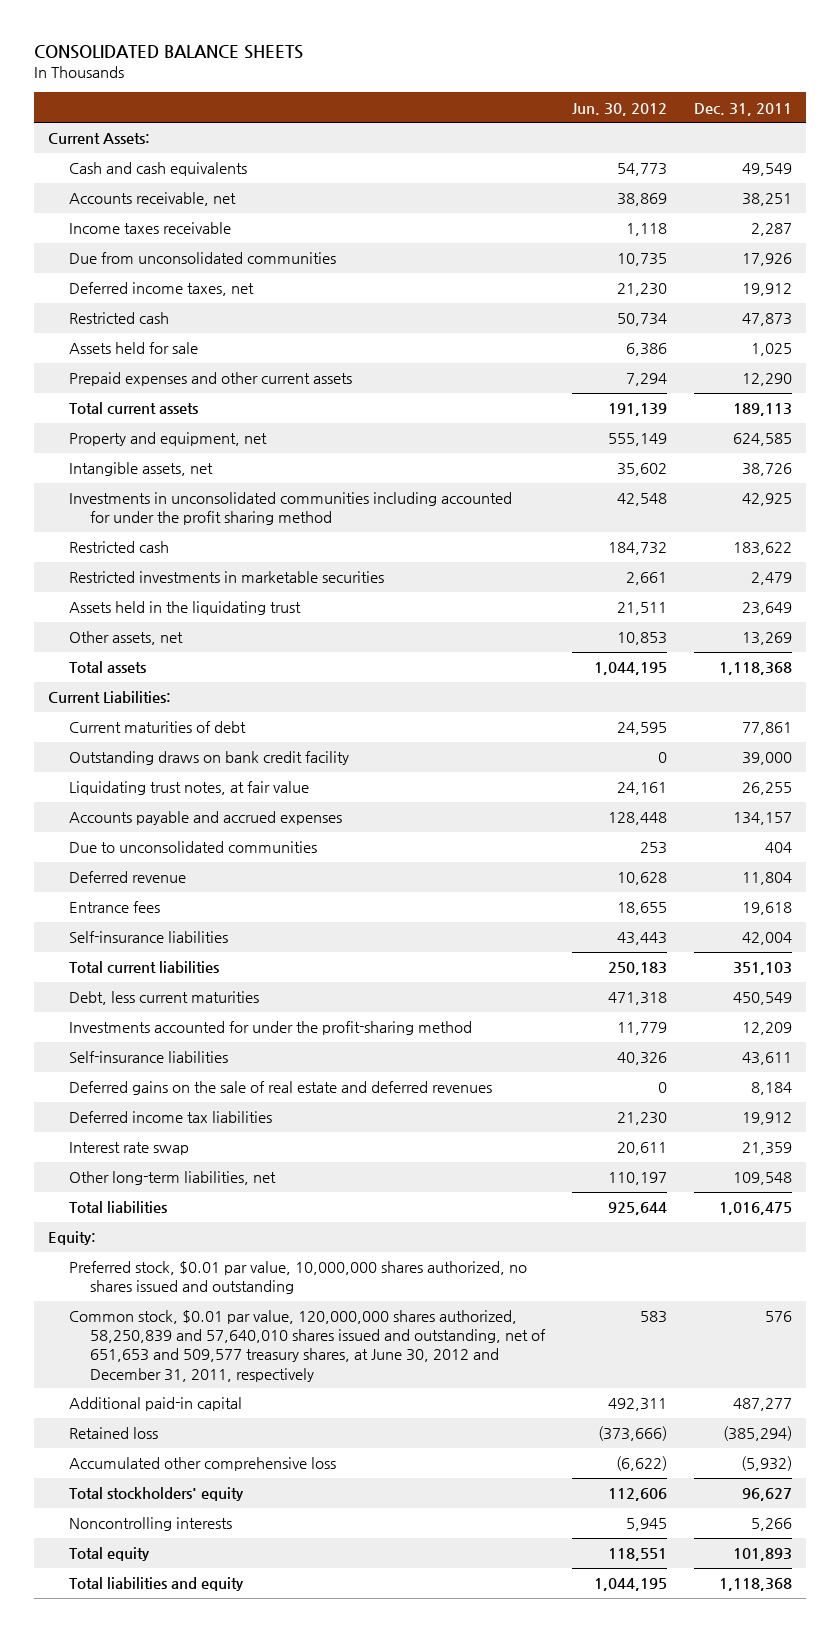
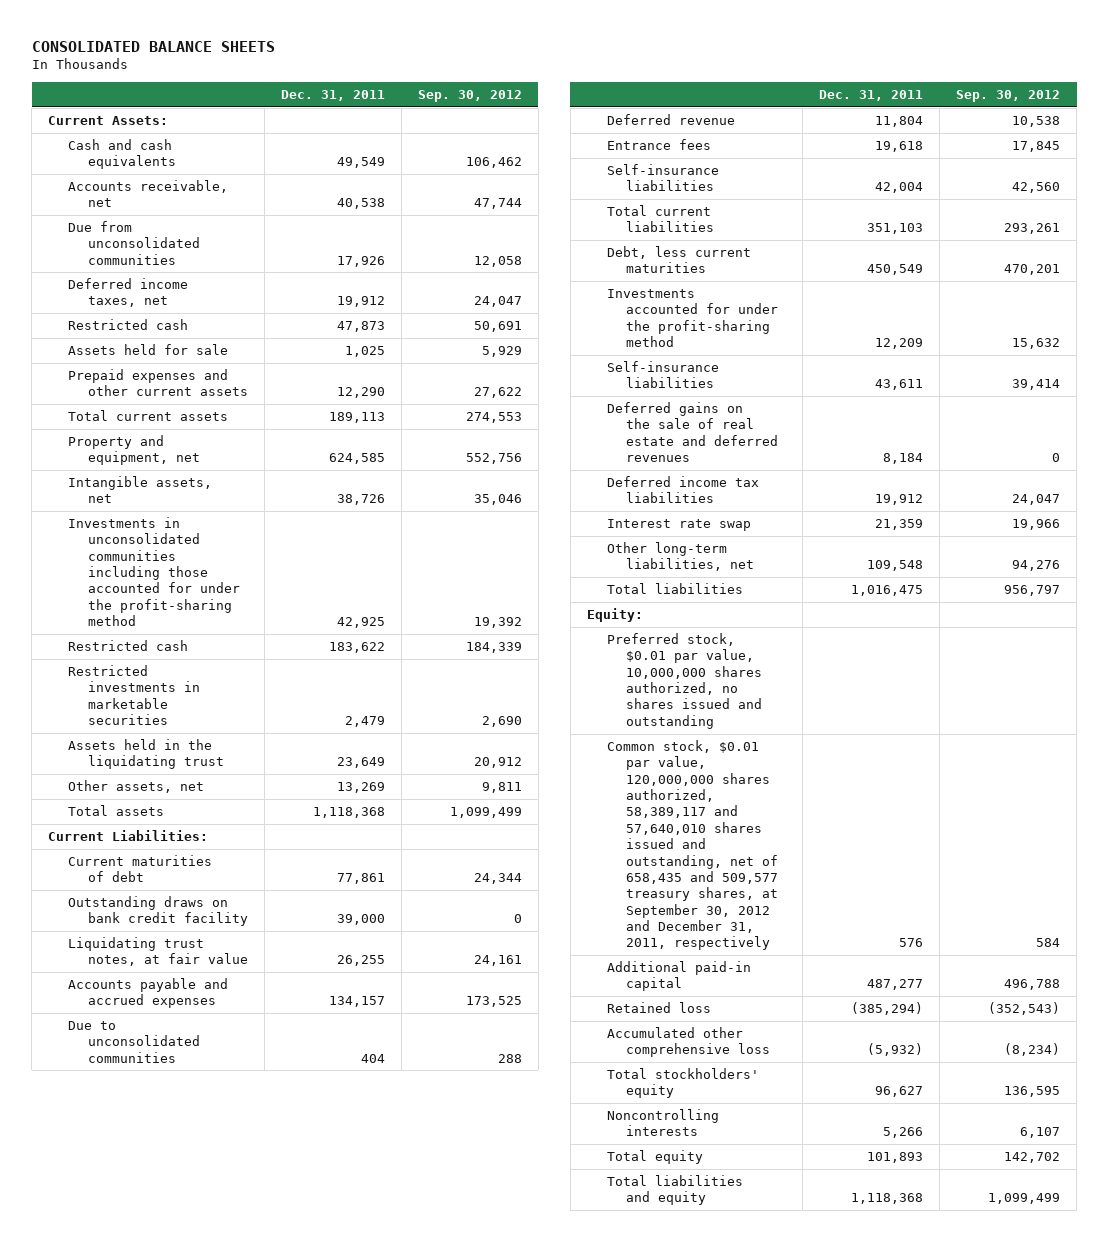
[571,102,667,116] Jun. 30, 2012 -> none
none -> [417,89,522,102] Sep. 30, 2012
[68,222,231,235] Income taxes receivable -> none
[742,193,793,207] 38,251 -> [336,198,385,210] 40,538
[68,492,512,526] Investments in unconsolidated communities including accounted for under the profit sharing method -> [68,517,240,627] Investments in unconsolidated communities including those accounted for under the profit-sharing method
[68,1310,546,1382] Common stock, $0.01 par value, 120,000,000 shares authorized, 58,250,839 and 57,640,010 shares issued and outstanding, net of 651,653 and 509,577 treasury shares, at June 30, 2012 and December 31, 2011, respectively -> [606,740,779,951] Common stock, $0.01 par value, 120,000,000 shares authorized, 58,389,117 and 57,640,010 shares issued and outstanding, net of 658,435 and 509,577 treasury shares, at September 30, 2012 and December 31, 2011, respectively

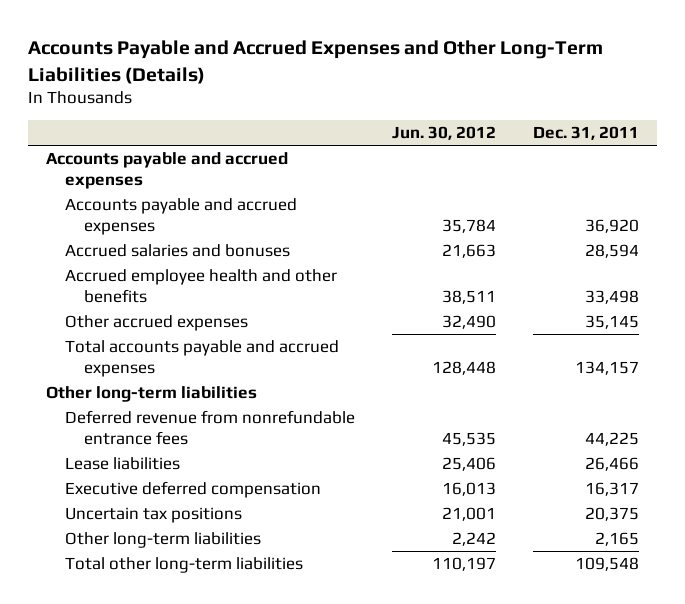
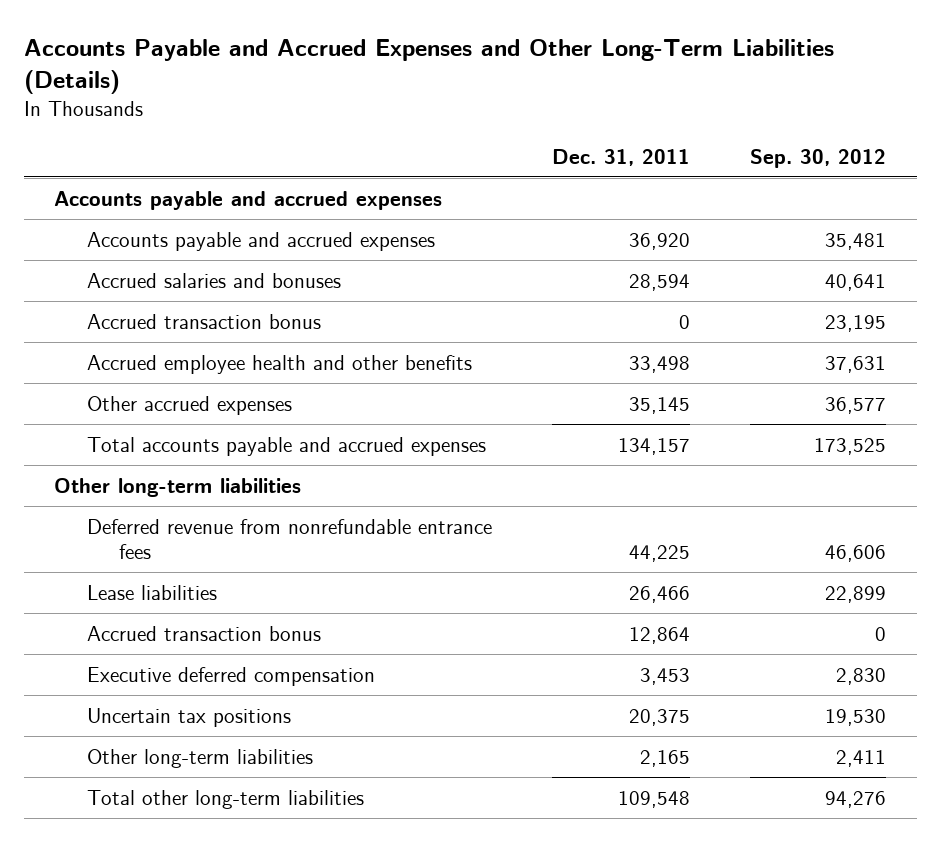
[391,126,496,141] Jun. 30, 2012 -> none
none -> [750,148,887,168] Sep. 30, 2012
none -> [86,313,321,329] Accrued transaction bonus
none -> [86,625,321,641] Accrued transaction bonus
[584,482,639,497] 16,317 -> [640,667,691,685] 3,453

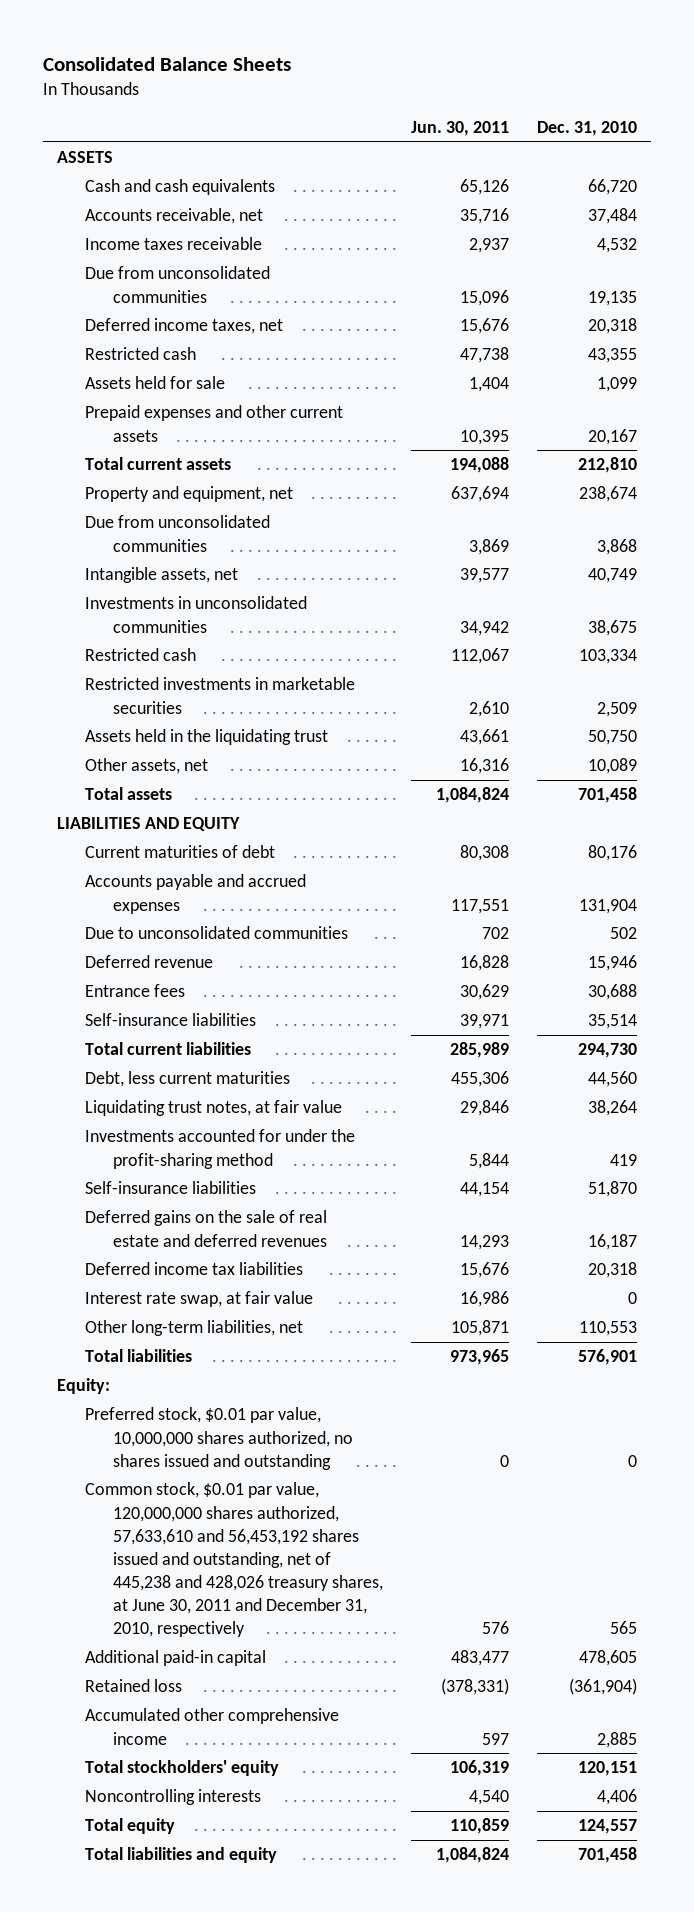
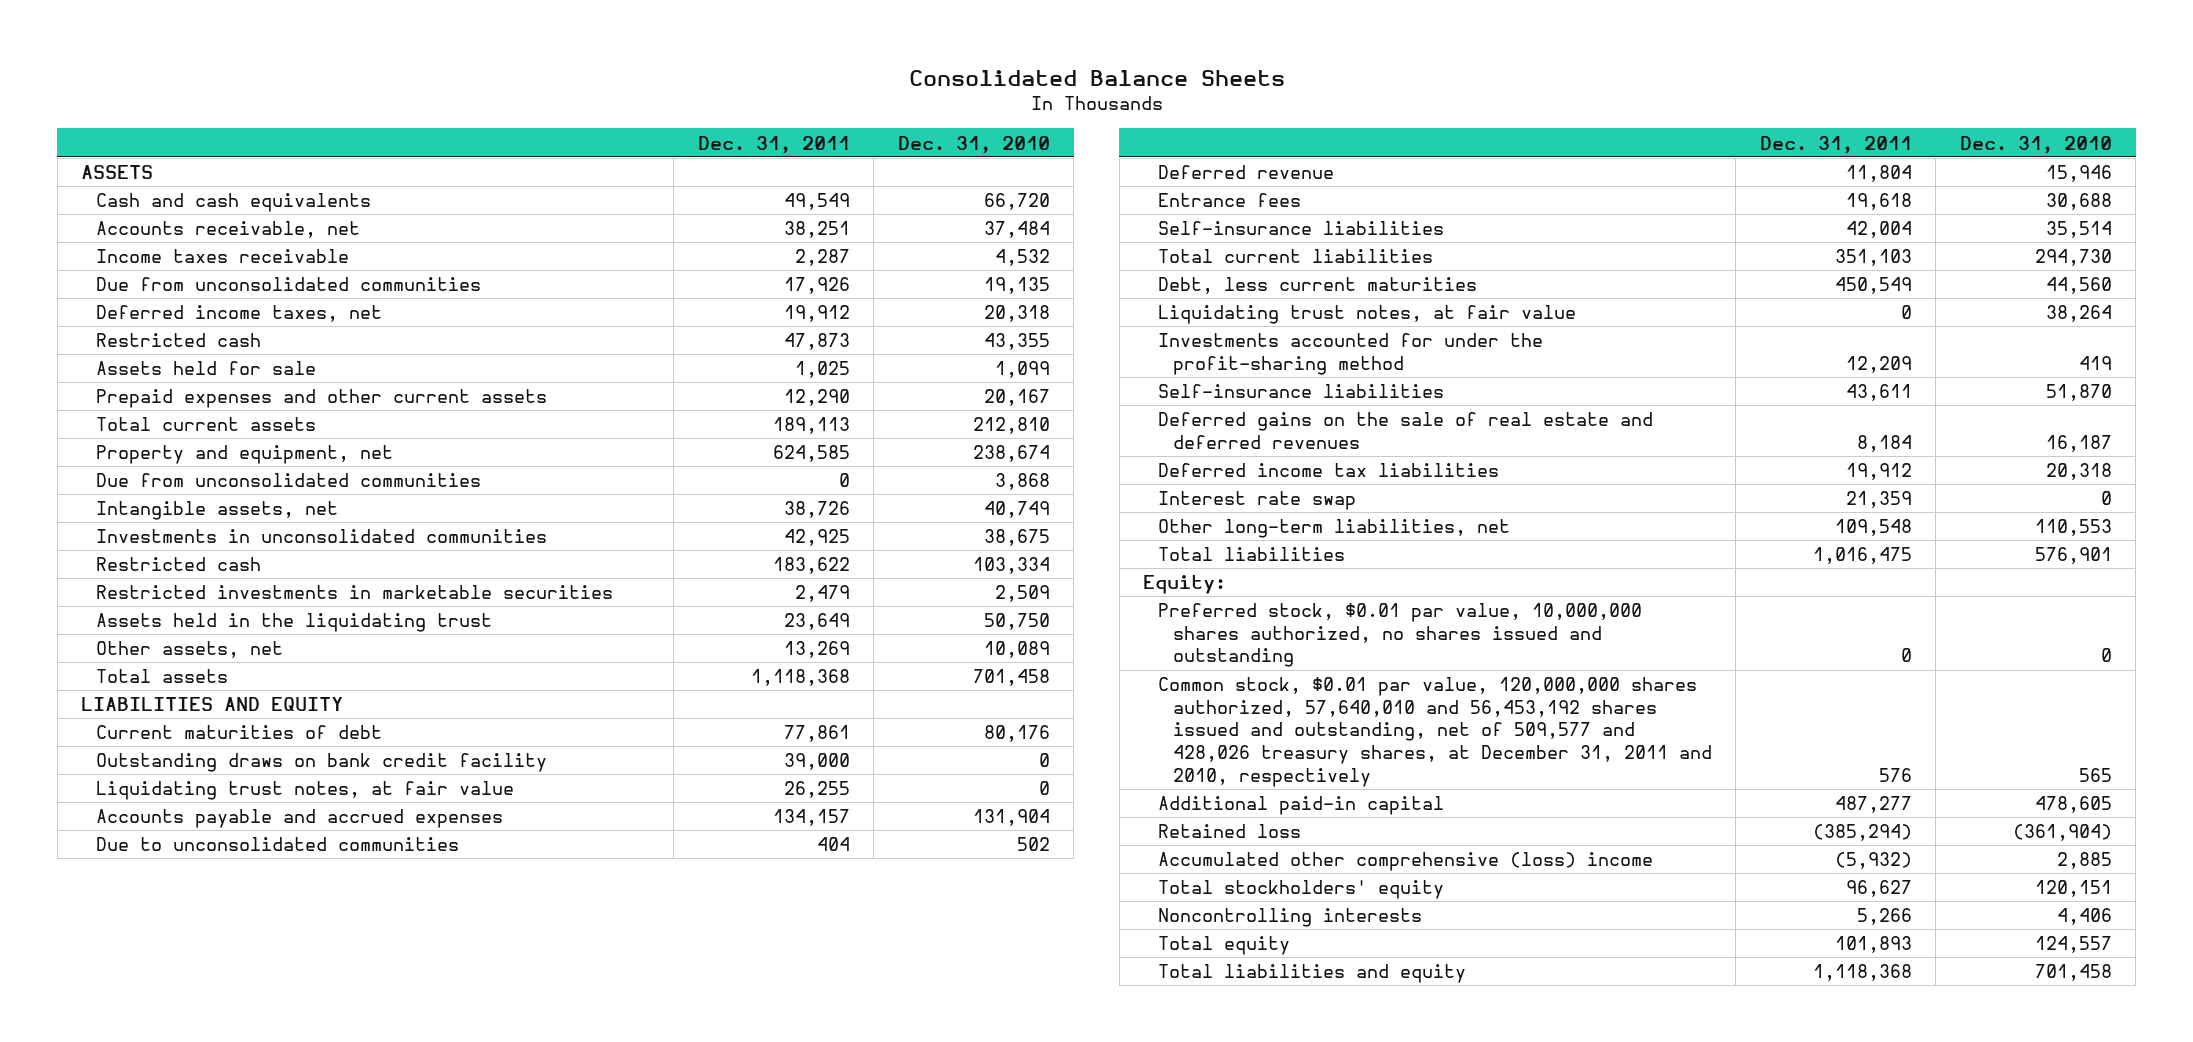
[411,121,510,137] Jun. 30, 2011 -> none
none -> [697,135,850,154] Dec. 31, 2011
none -> [96,753,548,773] Outstanding draws on bank credit facility
none -> [96,781,515,801] Liquidating trust notes, at fair value
[85,1291,314,1308] Interest rate swap, at fair value -> [1158,491,1357,511] Interest rate swap
[85,1482,384,1638] Common stock, $0.01 par value, 120,000,000 shares authorized, 57,633,610 and 56,453,192 shares issued and outstanding, net of 445,238 and 428,026 treasury shares, at June 30, 2011 and December 31, 2010, respectively -> [1158,677,1712,787] Common stock, $0.01 par value, 120,000,000 shares authorized, 57,640,010 and 56,453,192 shares issued and outstanding, net of 509,577 and 428,026 treasury shares, at December 31, 2011 and 2010, respectively
[85,1708,340,1745] Accumulated other comprehensive income -> [1158,852,1654,872] Accumulated other comprehensive (loss) income

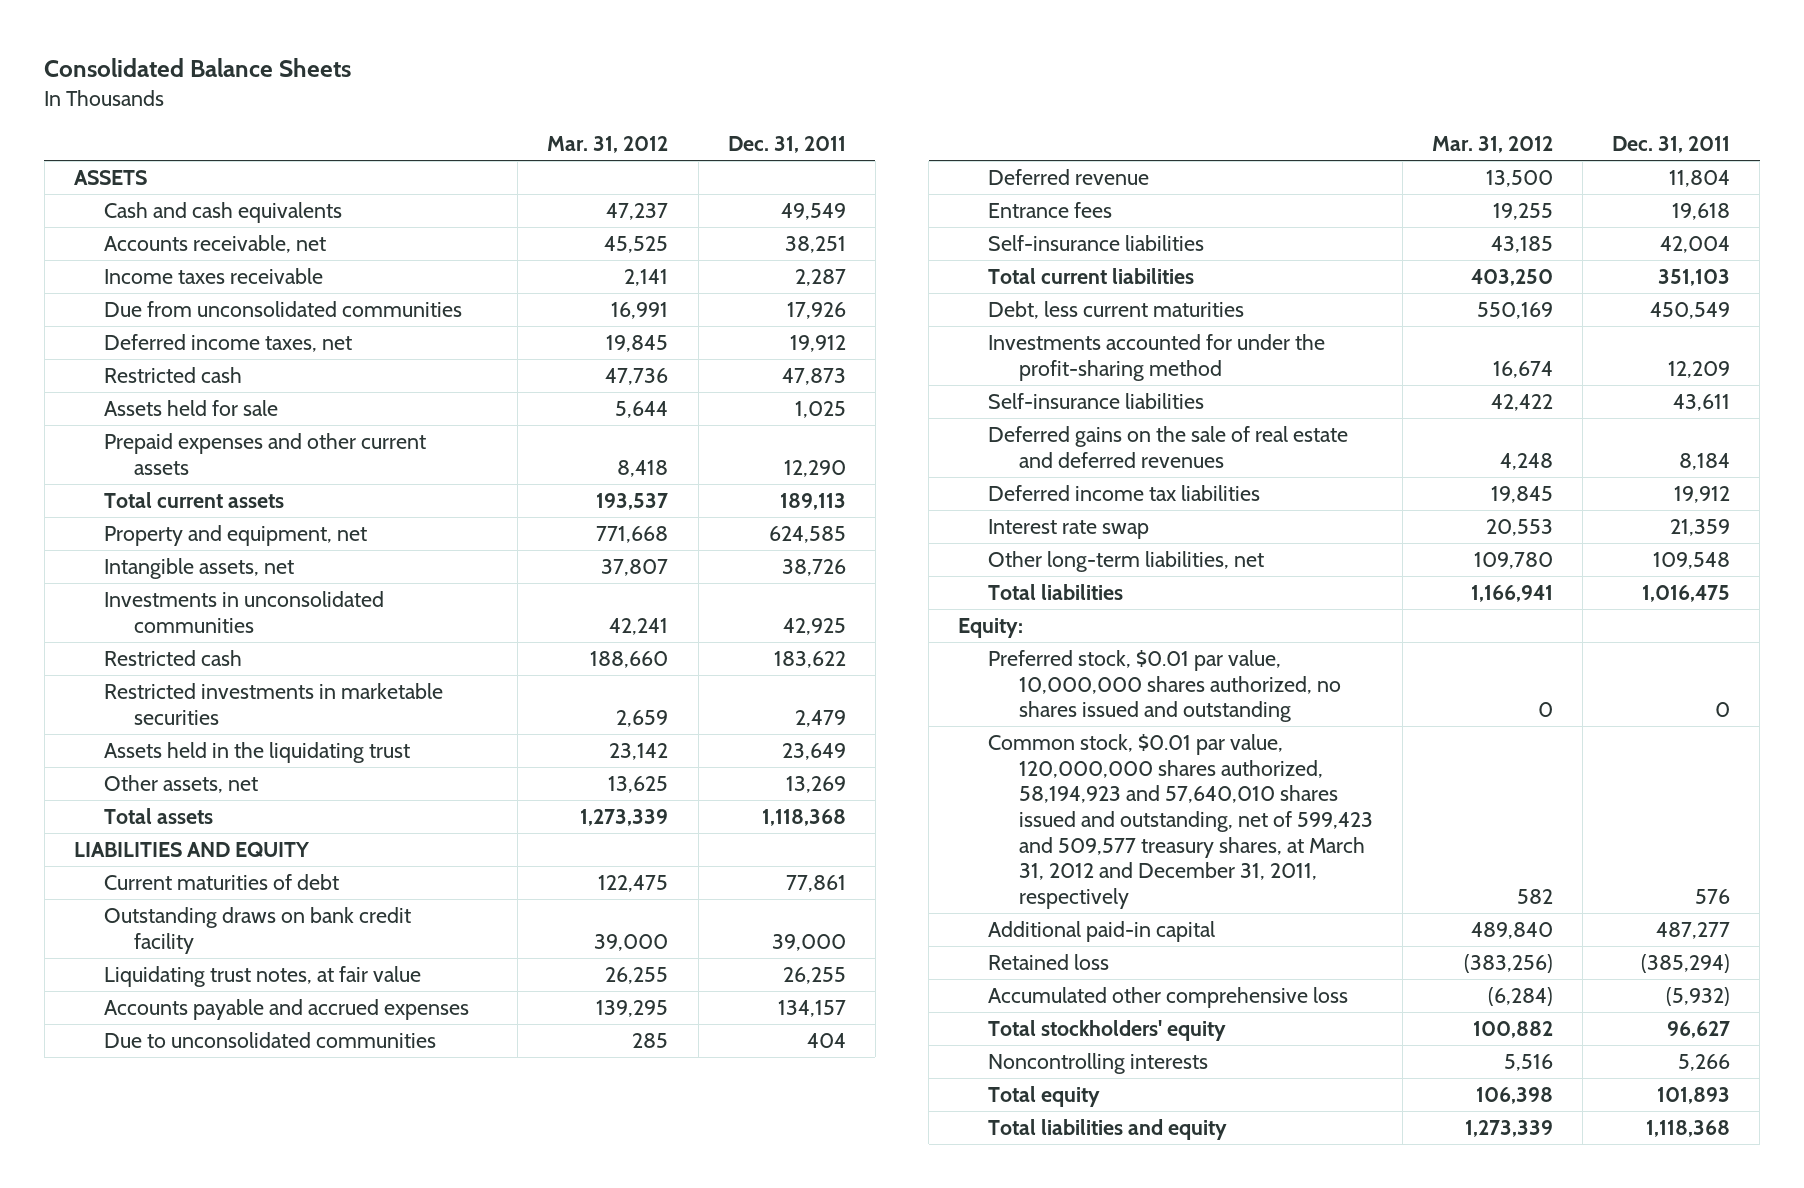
[897,135,1050,154] Dec. 31, 2010 -> none
none -> [547,136,669,154] Mar. 31, 2012
[96,473,482,488] Due from unconsolidated communities -> none
[1158,305,1577,325] Liquidating trust notes, at fair value -> none
[1158,677,1712,787] Common stock, $0.01 par value, 120,000,000 shares authorized, 57,640,010 and 56,453,192 shares issued and outstanding, net of 509,577 and 428,026 treasury shares, at December 31, 2011 and 2010, respectively -> [988,733,1373,910] Common stock, $0.01 par value, 120,000,000 shares authorized, 58,194,923 and 57,640,010 shares issued and outstanding, net of 599,423 and 509,577 treasury shares, at March 31, 2012 and December 31, 2011, respectively
[1158,852,1654,872] Accumulated other comprehensive (loss) income -> [988,986,1349,1008] Accumulated other comprehensive loss

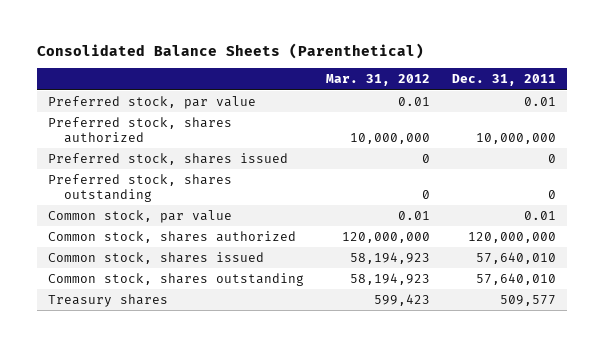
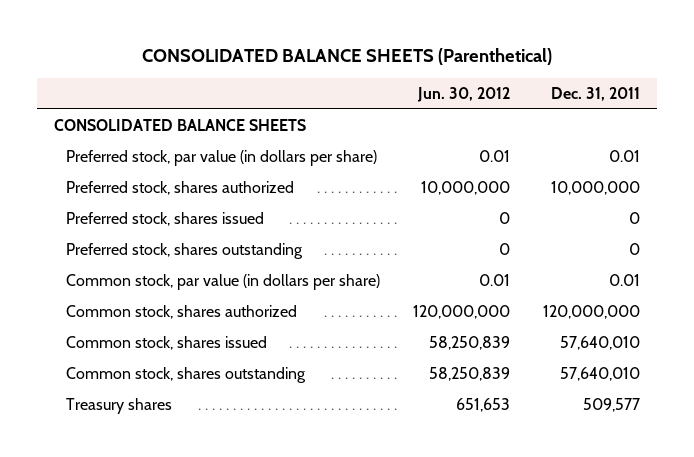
[37,43,425,60] Consolidated Balance Sheets (Parenthetical) -> [141,47,552,65] CONSOLIDATED BALANCE SHEETS (Parenthetical)
[326,74,431,87] Mar. 31, 2012 -> none
none -> [417,87,511,103] Jun. 30, 2012
none -> [53,119,306,132] CONSOLIDATED BALANCE SHEETS
[48,95,257,109] Preferred stock, par value -> [66,150,378,167] Preferred stock, par value (in dollars per share)
[48,209,233,223] Common stock, par value -> [66,274,381,291] Common stock, par value (in dollars per share)

